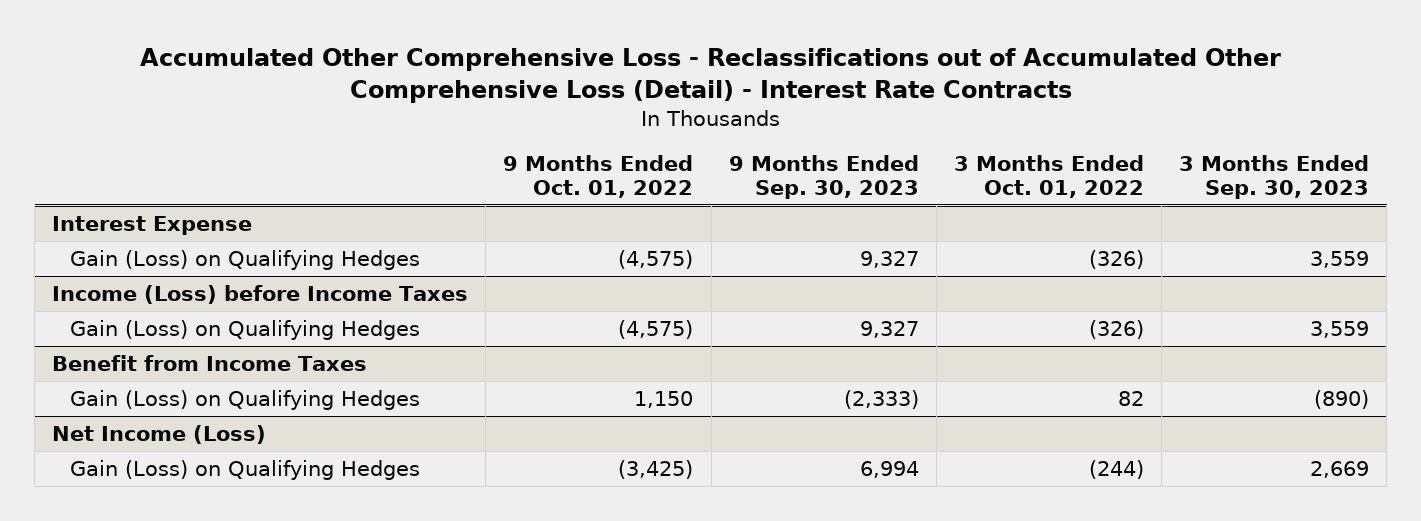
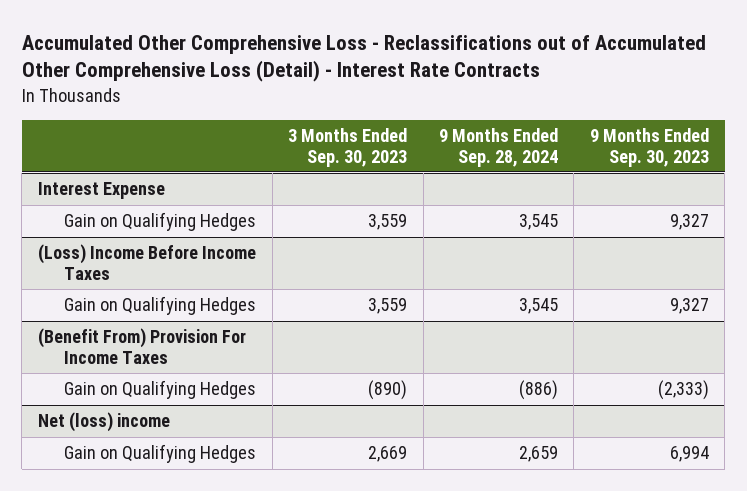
[503,155,694,198] 9 Months Ended Oct. 01, 2022 -> none
[953,155,1144,198] 3 Months Ended Oct. 01, 2022 -> none
none -> [439,127,559,167] 9 Months Ended Sep. 28, 2024
[69,249,420,270] Gain (Loss) on Qualifying Hedges -> [64,212,257,232] Gain on Qualifying Hedges
[52,284,469,304] Income (Loss) before Income Taxes -> [37,244,256,280] (Loss) Income Before Income Taxes
[69,319,420,340] Gain (Loss) on Qualifying Hedges -> [64,296,257,316] Gain on Qualifying Hedges
[52,354,368,371] Benefit from Income Taxes -> [37,328,246,364] (Benefit From) Provision For Income Taxes
[69,389,420,410] Gain (Loss) on Qualifying Hedges -> [64,380,257,400] Gain on Qualifying Hedges
[52,424,267,444] Net Income (Loss) -> [37,412,170,433] Net (loss) income
[69,459,420,480] Gain (Loss) on Qualifying Hedges -> [64,444,257,464] Gain on Qualifying Hedges

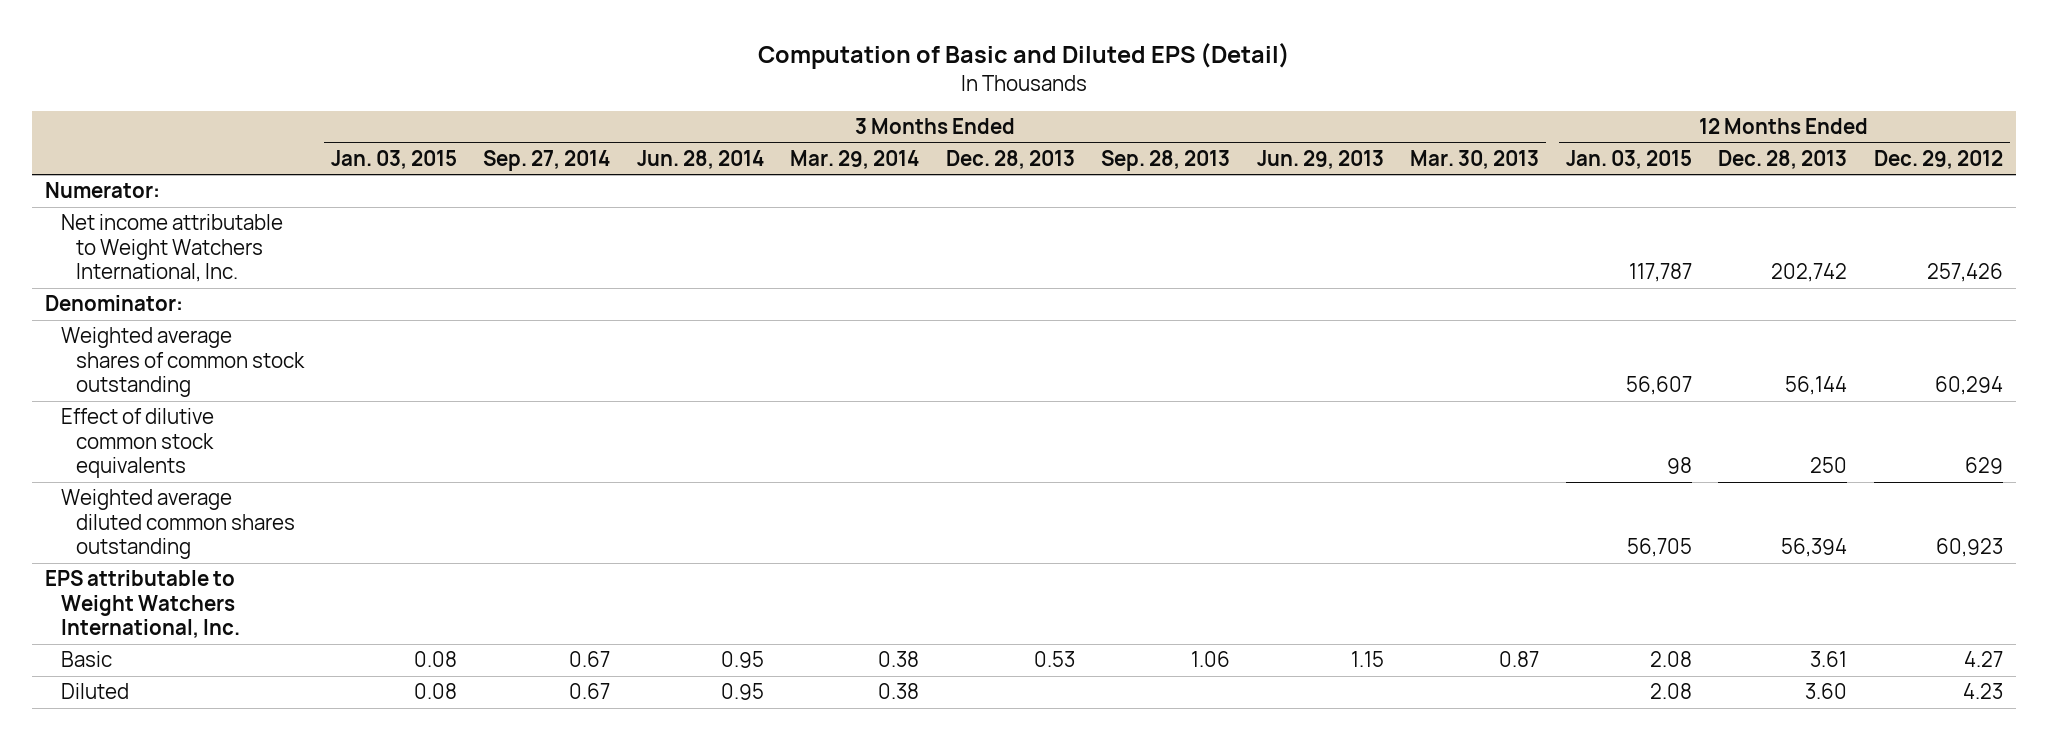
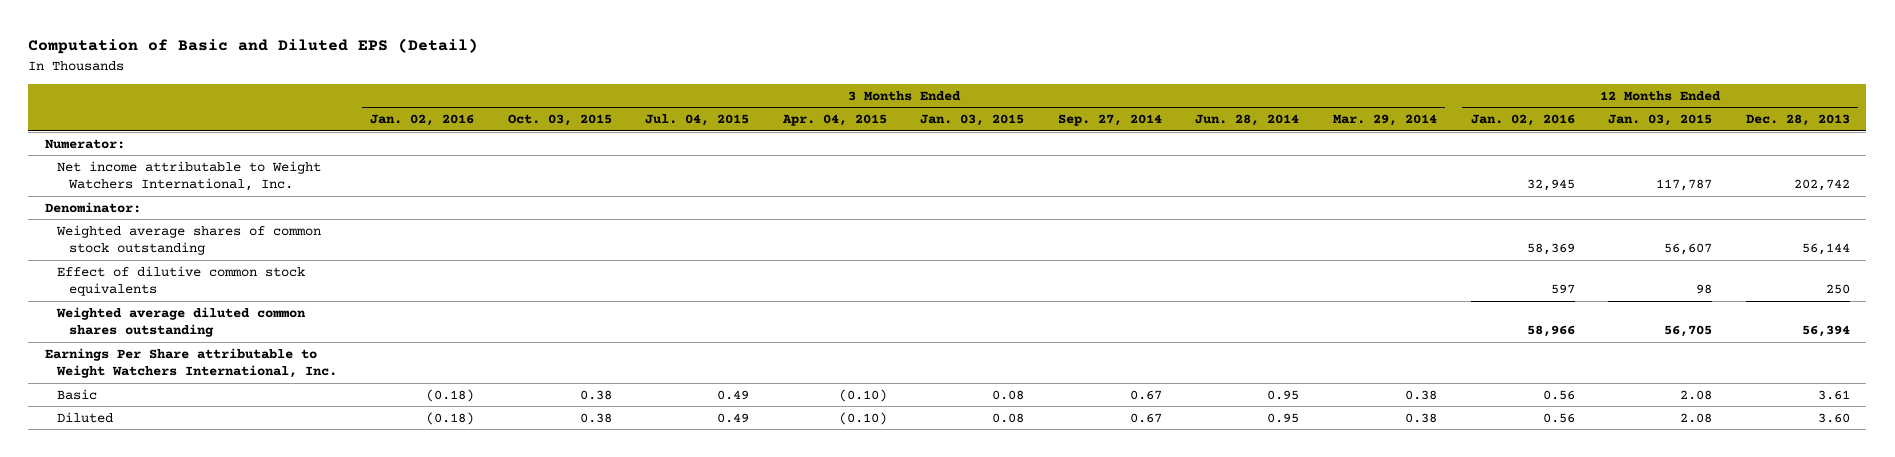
[945,149,1075,169] Dec. 28, 2013 -> none
[1101,149,1231,171] Sep. 28, 2013 -> none
[1256,149,1384,169] Jun. 29, 2013 -> none
[1410,149,1540,169] Mar. 30, 2013 -> none
[1873,149,2003,169] Dec. 29, 2012 -> none
none -> [370,114,475,127] Jan. 02, 2016
none -> [507,114,612,127] Oct. 03, 2015
none -> [645,114,750,127] Jul. 04, 2015
none -> [781,114,887,127] Apr. 04, 2015
none -> [1470,114,1575,127] Jan. 02, 2016
[44,570,240,639] EPS attributable to Weight Watchers International, Inc. -> [44,347,337,379] Earnings Per Share attributable to Weight Watchers International, Inc.

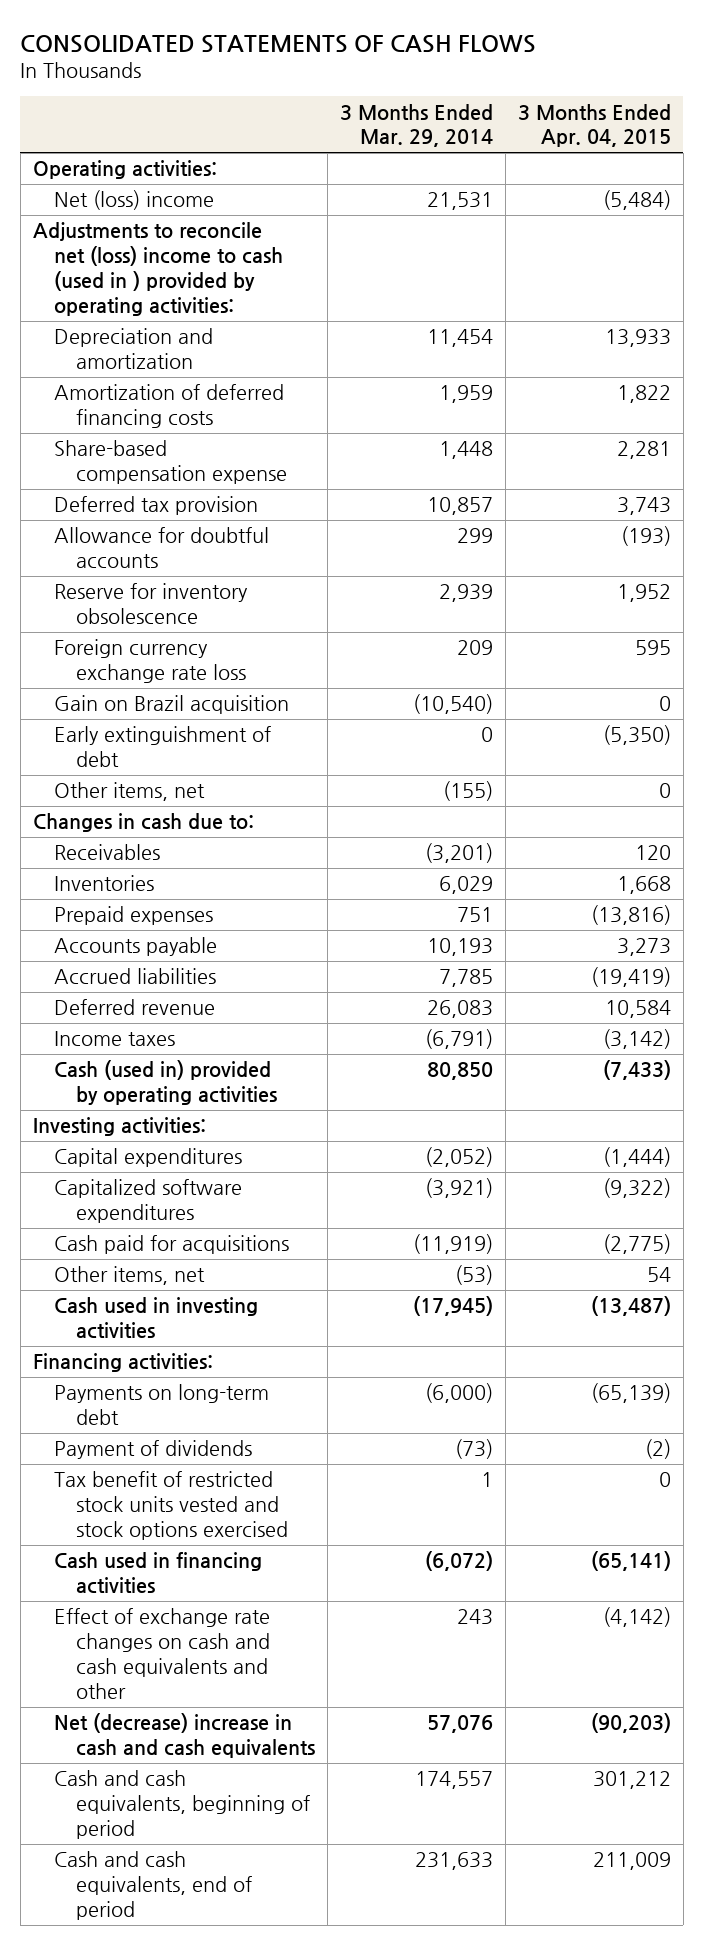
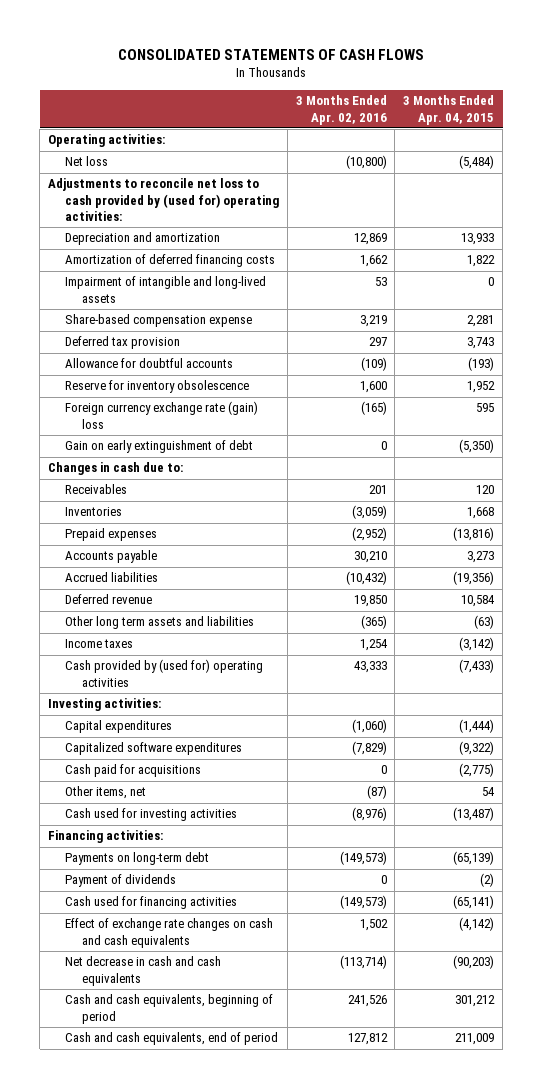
[339,103,493,148] 3 Months Ended Mar. 29, 2014 -> none
none -> [295,95,387,125] 3 Months Ended Apr. 02, 2016
[54,190,215,211] Net (loss) income -> [64,156,108,167] Net loss
[32,222,284,317] Adjustments to reconcile net (loss) income to cash (used in ) provided by operating activities: -> [48,178,279,221] Adjustments to reconcile net loss to cash provided by (used for) operating activities:
none -> [64,276,266,303] Impairment of intangible and long-lived assets
[54,695,290,715] Gain on Brazil acquisition -> none
[54,782,206,802] Other items, net -> none
[54,639,246,684] Foreign currency exchange rate loss -> [64,401,258,429] Foreign currency exchange rate (gain) loss
[54,726,272,768] Early extinguishment of debt -> [64,440,253,454] Gain on early extinguishment of debt
[590,967,671,988] (19,419) -> [453,571,495,586] (19,356)
none -> [64,616,254,630] Other long term assets and liabilities
[54,1060,277,1106] Cash (used in) provided by operating activities -> [64,659,263,687] Cash provided by (used for) operating activities
[54,1297,259,1340] Cash used in investing activities -> [64,808,237,822] Cash used for investing activities
[54,1471,288,1541] Tax benefit of restricted stock units vested and stock options exercised -> none
[54,1552,263,1595] Cash used in financing activities -> [64,896,237,910] Cash used for financing activities
[54,1608,271,1700] Effect of exchange rate changes on cash and cash equivalents and other -> [64,918,273,948] Effect of exchange rate changes on cash and cash equivalents
[54,1713,315,1759] Net (decrease) increase in cash and cash equivalents -> [64,956,221,986] Net decrease in cash and cash equivalents

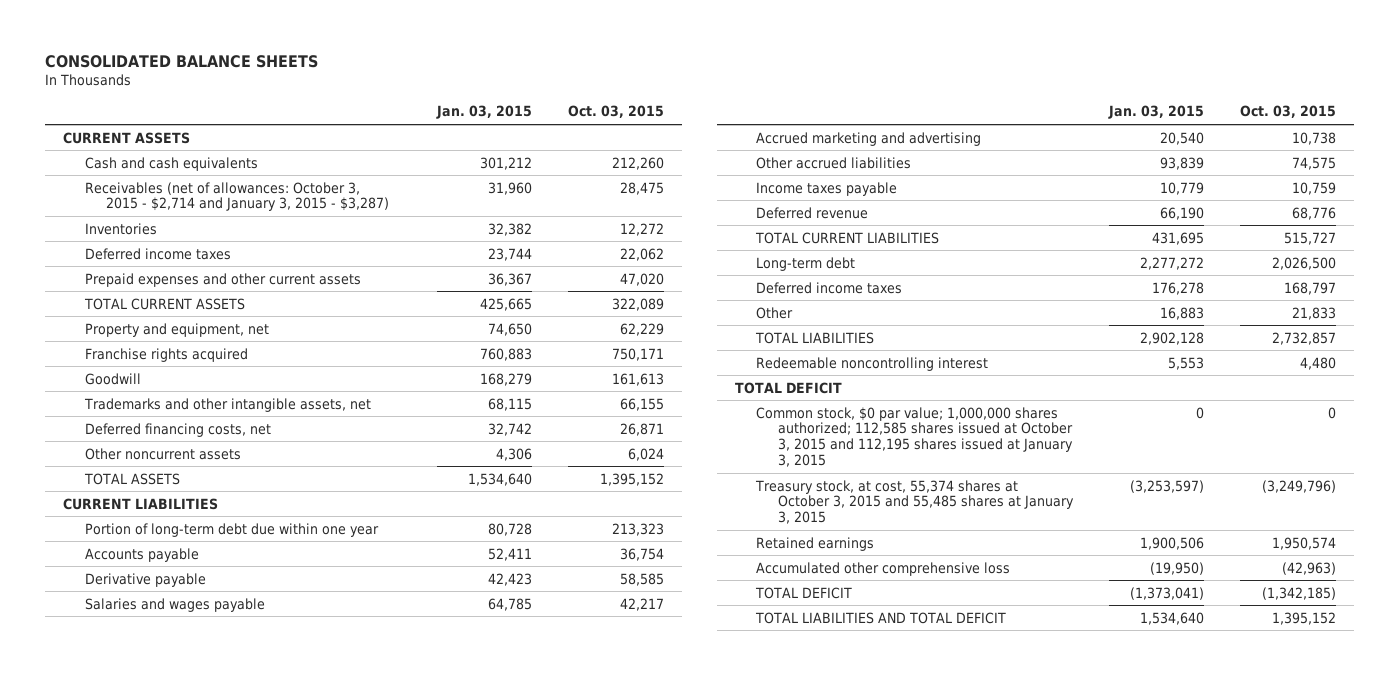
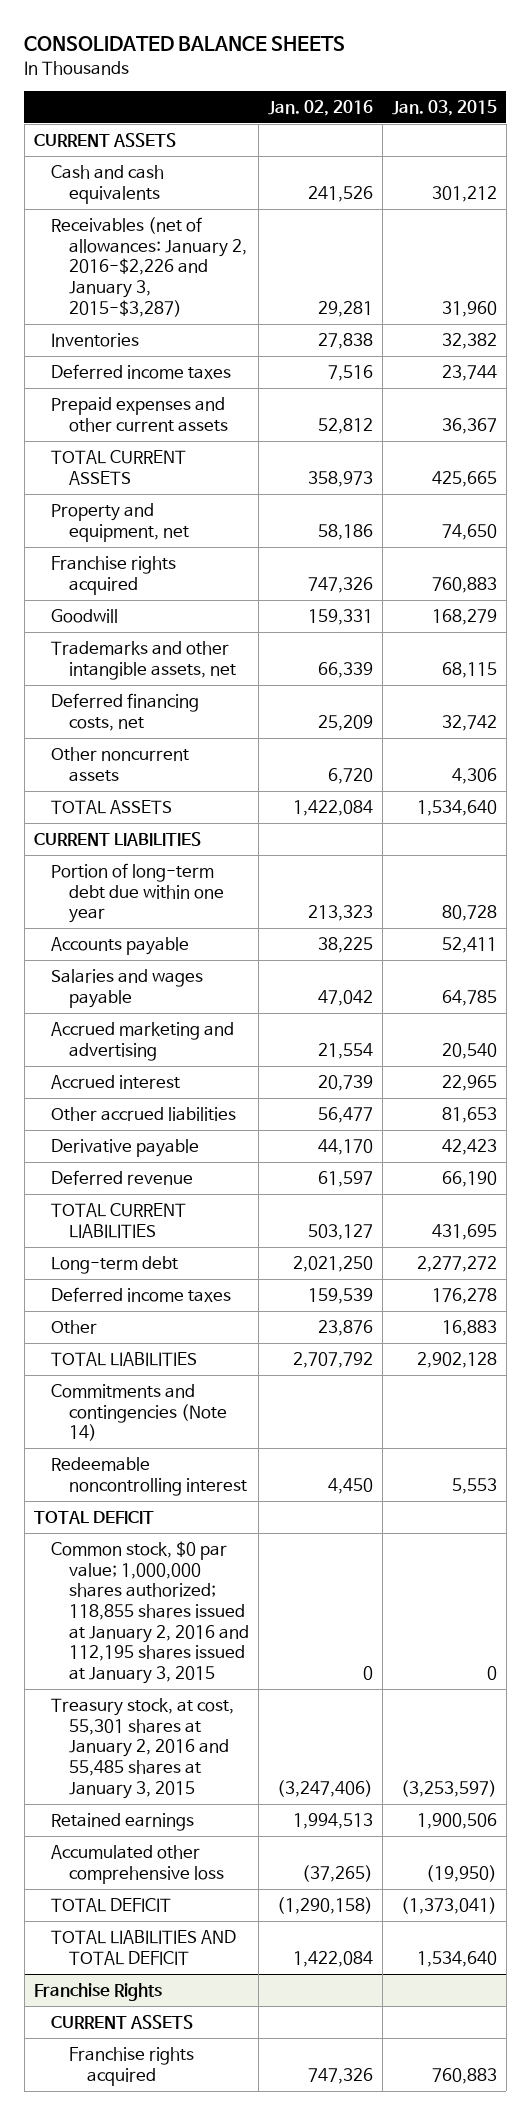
[568,105,665,119] Oct. 03, 2015 -> none
none -> [268,99,374,116] Jan. 02, 2016
[84,181,390,212] Receivables (net of allowances: October 3, 2015 - $2,714 and January 3, 2015 - $3,287) -> [51,217,248,317] Receivables (net of allowances: January 2, 2016-$2,226 and January 3, 2015-$3,287)
[756,181,898,196] Income taxes payable -> none
none -> [51,1075,181,1090] Accrued interest
[1159,156,1204,170] 93,839 -> [442,1107,498,1124] 81,653
[84,572,206,587] Derivative payable -> [51,1139,200,1158] Derivative payable
none -> [51,1384,228,1442] Commitments and contingencies (Note 14)
[756,406,1073,468] Common stock, $0 par value; 1,000,000 shares authorized; 112,585 shares issued at October 3, 2015 and 112,195 shares issued at January 3, 2015 -> [51,1541,250,1684] Common stock, $0 par value; 1,000,000 shares authorized; 118,855 shares issued at January 2, 2016 and 112,195 shares issued at January 3, 2015
[755,479,1074,525] Treasury stock, at cost, 55,374 shares at October 3, 2015 and 55,485 shares at January 3, 2015 -> [51,1698,235,1799] Treasury stock, at cost, 55,301 shares at January 2, 2016 and 55,485 shares at January 3, 2015
none -> [33,1983,162,2002] Franchise Rights
none -> [51,2015,194,2030] CURRENT ASSETS
none -> [69,2047,195,2086] Franchise rights acquired

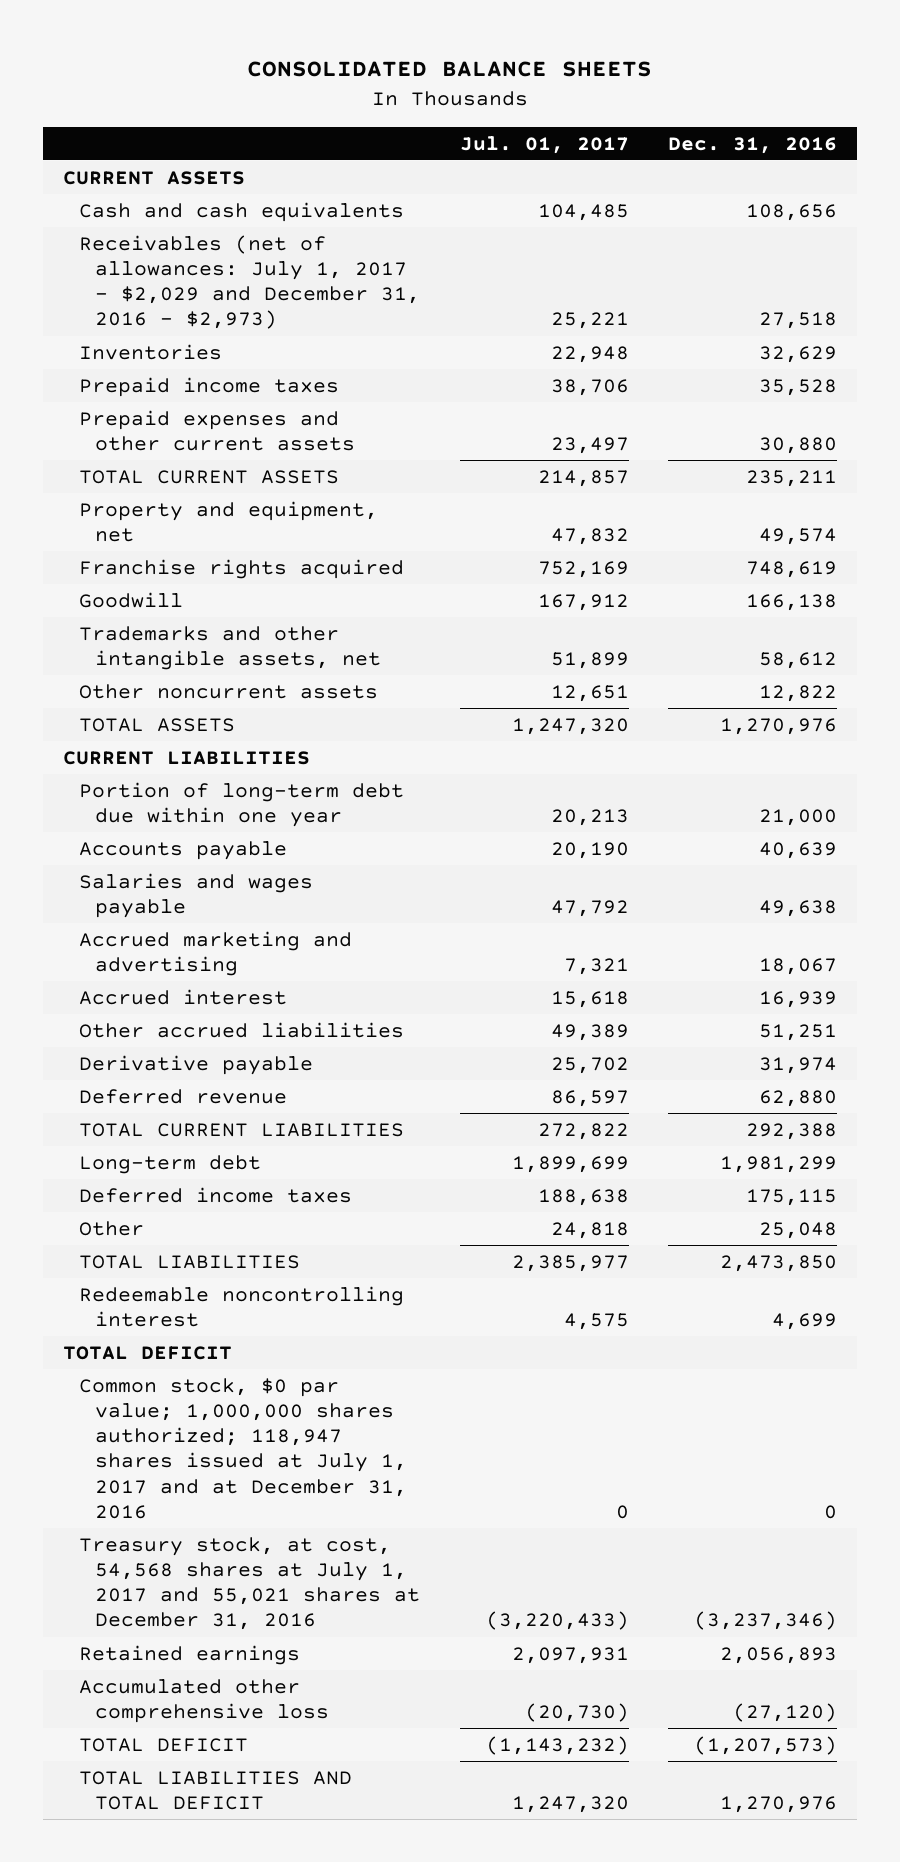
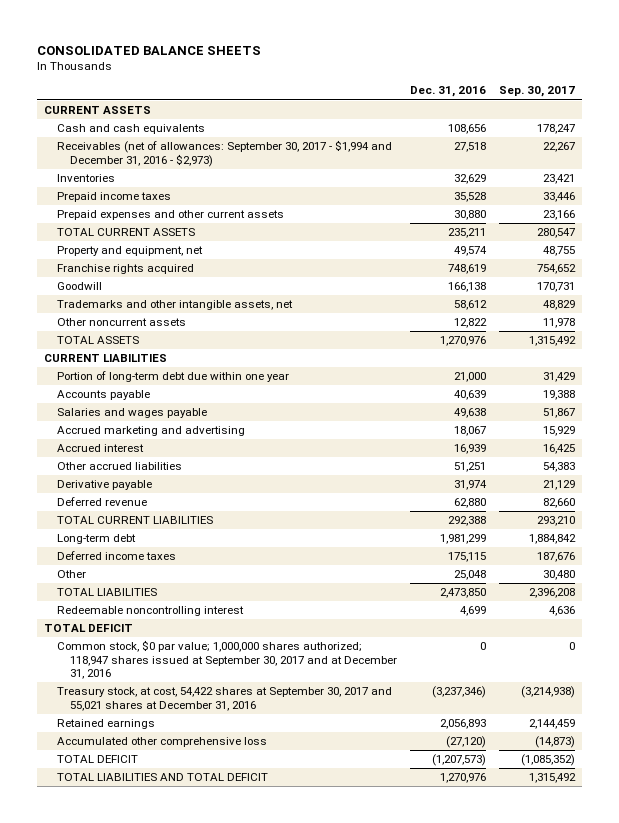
[459,135,629,154] Jul. 01, 2017 -> none
none -> [499,86,576,98] Sep. 30, 2017
[78,234,421,330] Receivables (net of allowances: July 1, 2017 - $2,029 and December 31, 2016 - $2,973) -> [56,140,392,167] Receivables (net of allowances: September 30, 2017 - $1,994 and December 31, 2016 - $2,973)
[78,1377,408,1519] Common stock, $0 par value; 1,000,000 shares authorized; 118,947 shares issued at July 1, 2017 and at December 31, 2016 -> [56,640,397,680] Common stock, $0 par value; 1,000,000 shares authorized; 118,947 shares issued at September 30, 2017 and at December 31, 2016
[78,1536,421,1631] Treasury stock, at cost, 54,568 shares at July 1, 2017 and 55,021 shares at December 31, 2016 -> [56,687,392,711] Treasury stock, at cost, 54,422 shares at September 30, 2017 and 55,021 shares at December 31, 2016

